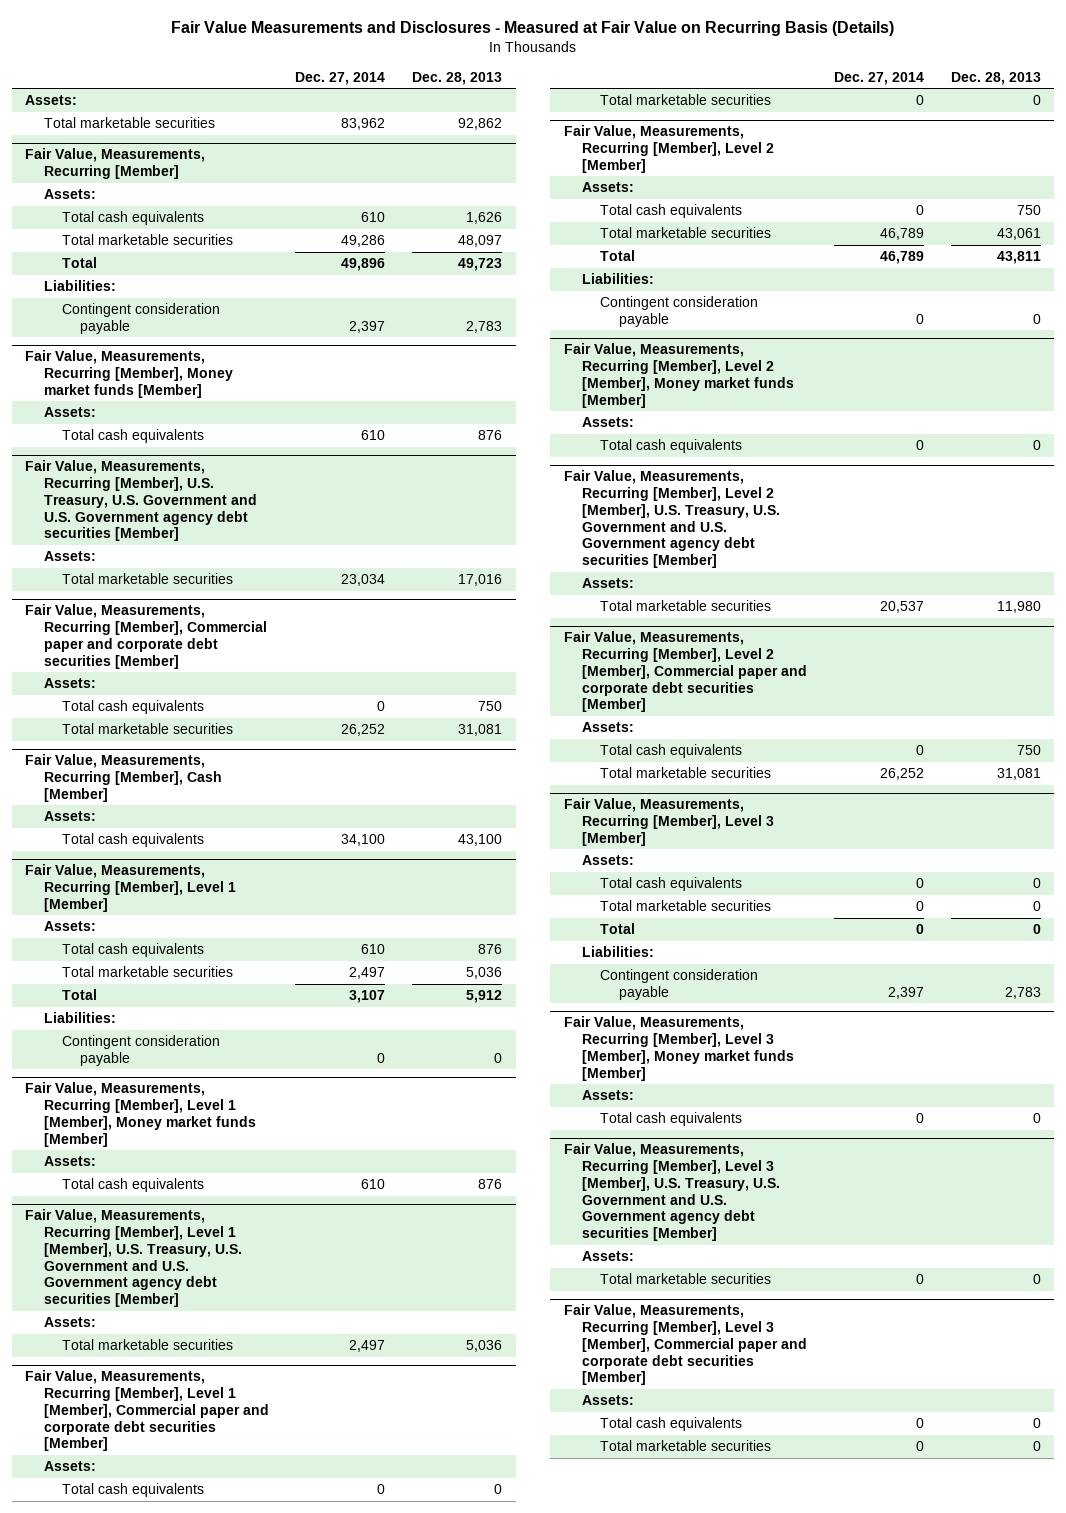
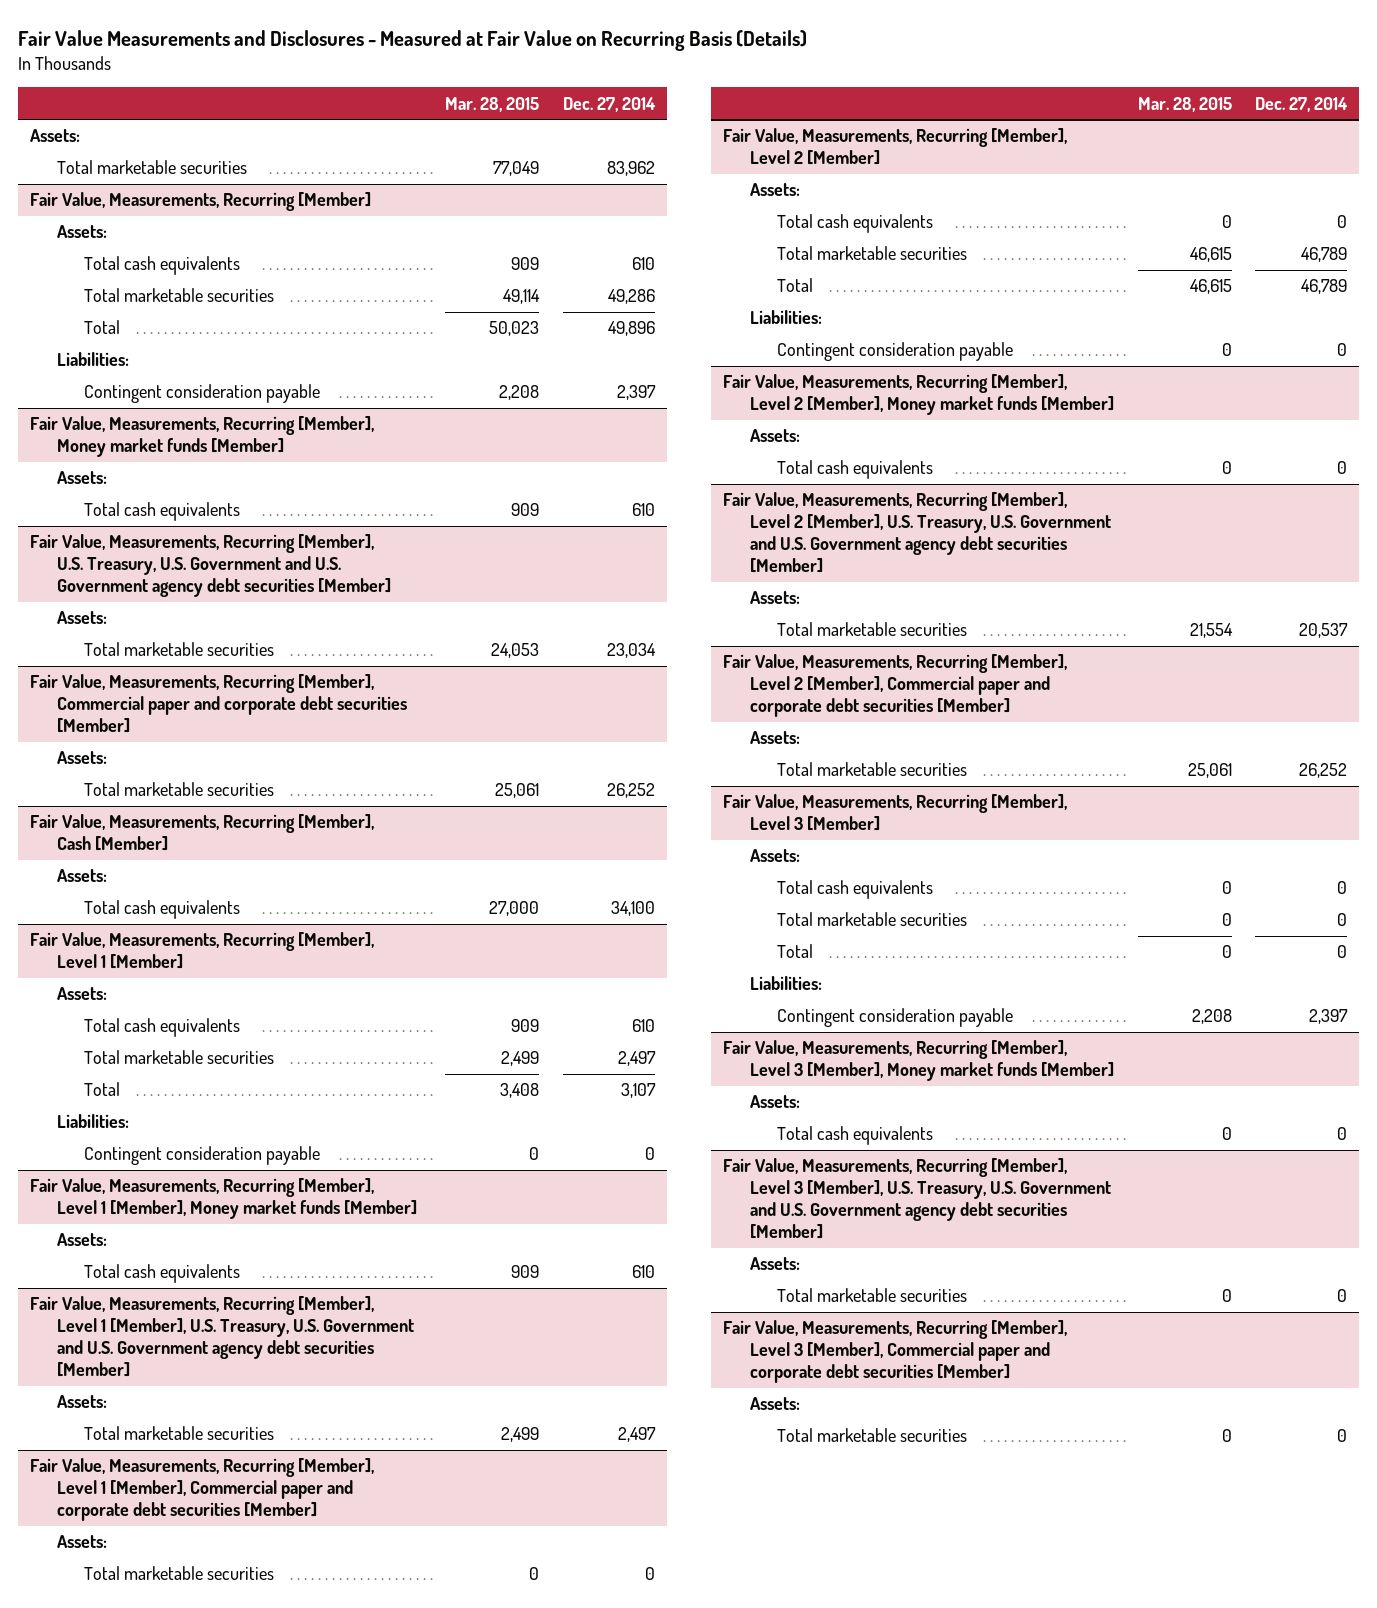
[412,71,503,85] Dec. 28, 2013 -> none
none -> [444,96,539,112] Mar. 28, 2015
[61,700,204,715] Total cash equivalents -> none
[61,1483,204,1498] Total cash equivalents -> none
[600,744,743,759] Total cash equivalents -> none
[600,1417,743,1432] Total cash equivalents -> none

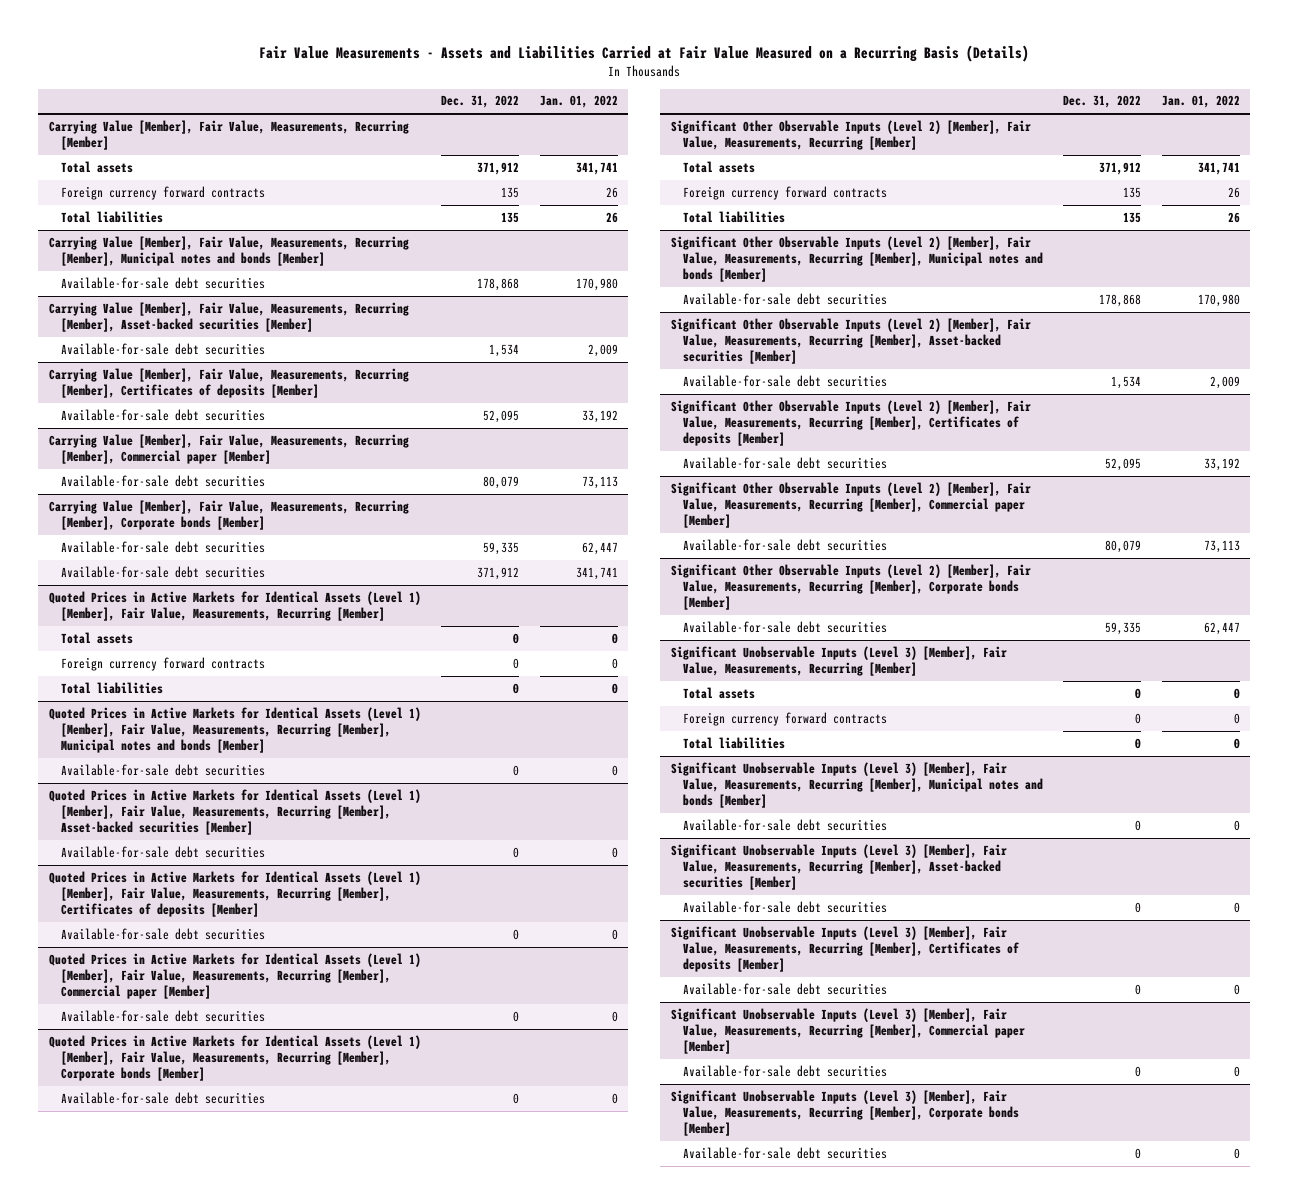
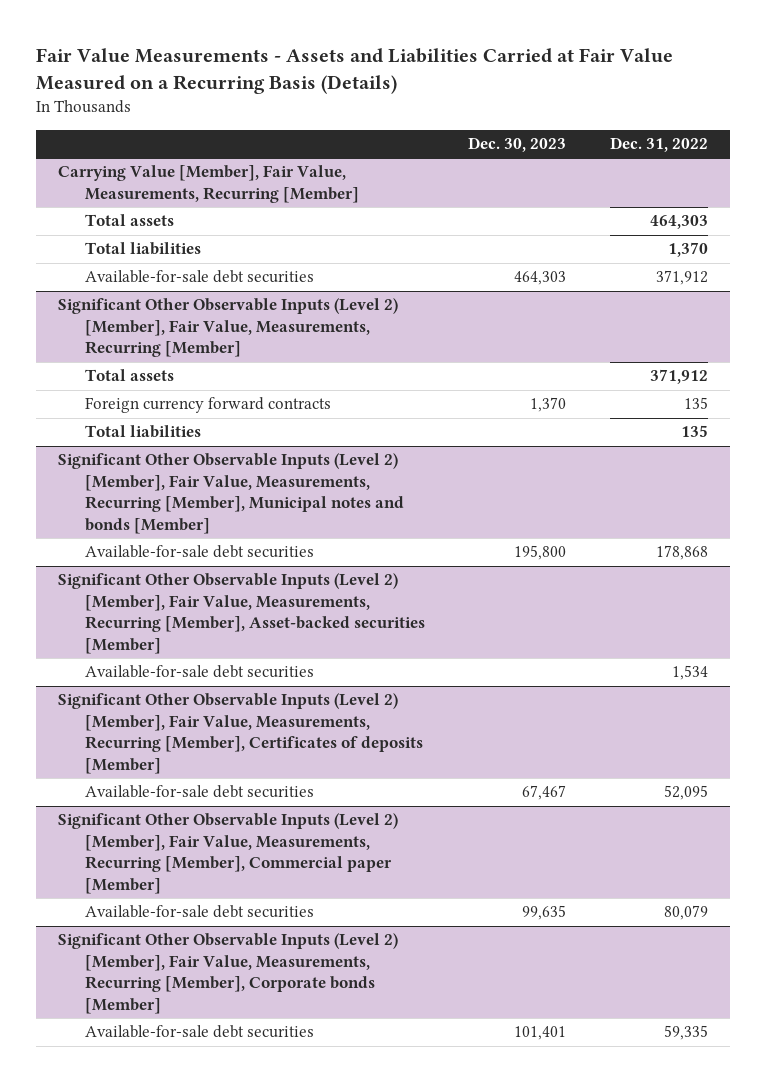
[539,95,618,109] Jan. 01, 2022 -> none
none -> [468,137,567,153] Dec. 30, 2023
[60,185,265,200] Foreign currency forward contracts -> none
[48,235,409,266] Carrying Value [Member], Fair Value, Measurements, Recurring [Member], Municipal notes and bonds [Member] -> none
[60,276,265,289] Available-for-sale debt securities -> none
[48,301,409,332] Carrying Value [Member], Fair Value, Measurements, Recurring [Member], Asset-backed securities [Member] -> none
[60,342,265,355] Available-for-sale debt securities -> none
[48,367,409,398] Carrying Value [Member], Fair Value, Measurements, Recurring [Member], Certificates of deposits [Member] -> none
[60,408,265,421] Available-for-sale debt securities -> none
[48,433,409,464] Carrying Value [Member], Fair Value, Measurements, Recurring [Member], Commercial paper [Member] -> none
[60,474,265,487] Available-for-sale debt securities -> none
[48,499,409,530] Carrying Value [Member], Fair Value, Measurements, Recurring [Member], Corporate bonds [Member] -> none
[60,540,265,553] Available-for-sale debt securities -> none
[477,161,520,175] 371,912 -> [649,215,708,230] 464,303
[501,211,520,223] 135 -> [667,242,708,258] 1,370
[48,590,421,621] Quoted Prices in Active Markets for Identical Assets (Level 1) [Member], Fair Value, Measurements, Recurring [Member] -> none
[60,631,133,644] Total assets -> none
[60,656,265,671] Foreign currency forward contracts -> none
[60,681,163,694] Total liabilities -> none
[48,706,421,754] Quoted Prices in Active Markets for Identical Assets (Level 1) [Member], Fair Value, Measurements, Recurring [Member], Municipal notes and bonds [Member] -> none
[60,763,265,776] Available-for-sale debt securities -> none
[48,788,421,836] Quoted Prices in Active Markets for Identical Assets (Level 1) [Member], Fair Value, Measurements, Recurring [Member], Asset-backed securities [Member] -> none
[60,845,265,858] Available-for-sale debt securities -> none
[48,870,421,918] Quoted Prices in Active Markets for Identical Assets (Level 1) [Member], Fair Value, Measurements, Recurring [Member], Certificates of deposits [Member] -> none
[60,927,265,940] Available-for-sale debt securities -> none
[48,952,421,1000] Quoted Prices in Active Markets for Identical Assets (Level 1) [Member], Fair Value, Measurements, Recurring [Member], Commercial paper [Member] -> none
[60,1009,265,1022] Available-for-sale debt securities -> none
[48,1034,421,1082] Quoted Prices in Active Markets for Identical Assets (Level 1) [Member], Fair Value, Measurements, Recurring [Member], Corporate bonds [Member] -> none
[60,1091,265,1104] Available-for-sale debt securities -> none
[670,645,1007,676] Significant Unobservable Inputs (Level 3) [Member], Fair Value, Measurements, Recurring [Member] -> none
[682,686,755,699] Total assets -> none
[682,711,887,726] Foreign currency forward contracts -> none
[682,736,785,749] Total liabilities -> none
[670,761,1043,809] Significant Unobservable Inputs (Level 3) [Member], Fair Value, Measurements, Recurring [Member], Municipal notes and bonds [Member] -> none
[682,818,887,831] Available-for-sale debt securities -> none
[670,843,1007,891] Significant Unobservable Inputs (Level 3) [Member], Fair Value, Measurements, Recurring [Member], Asset-backed securities [Member] -> none
[682,900,887,913] Available-for-sale debt securities -> none
[670,925,1019,973] Significant Unobservable Inputs (Level 3) [Member], Fair Value, Measurements, Recurring [Member], Certificates of deposits [Member] -> none
[682,982,887,995] Available-for-sale debt securities -> none
[670,1007,1025,1055] Significant Unobservable Inputs (Level 3) [Member], Fair Value, Measurements, Recurring [Member], Commercial paper [Member] -> none
[682,1064,887,1077] Available-for-sale debt securities -> none
[670,1089,1019,1137] Significant Unobservable Inputs (Level 3) [Member], Fair Value, Measurements, Recurring [Member], Corporate bonds [Member] -> none
[682,1146,887,1159] Available-for-sale debt securities -> none

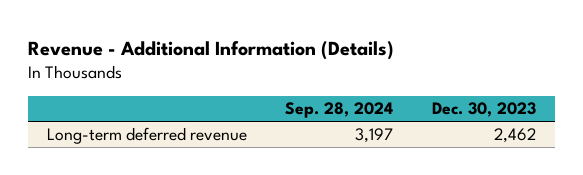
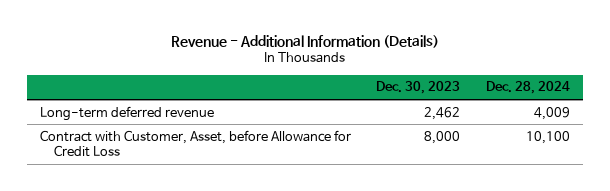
[285,102,394,119] Sep. 28, 2024 -> none
none -> [486,81,571,95] Dec. 28, 2024
none -> [39,129,351,158] Contract with Customer, Asset, before Allowance for Credit Loss

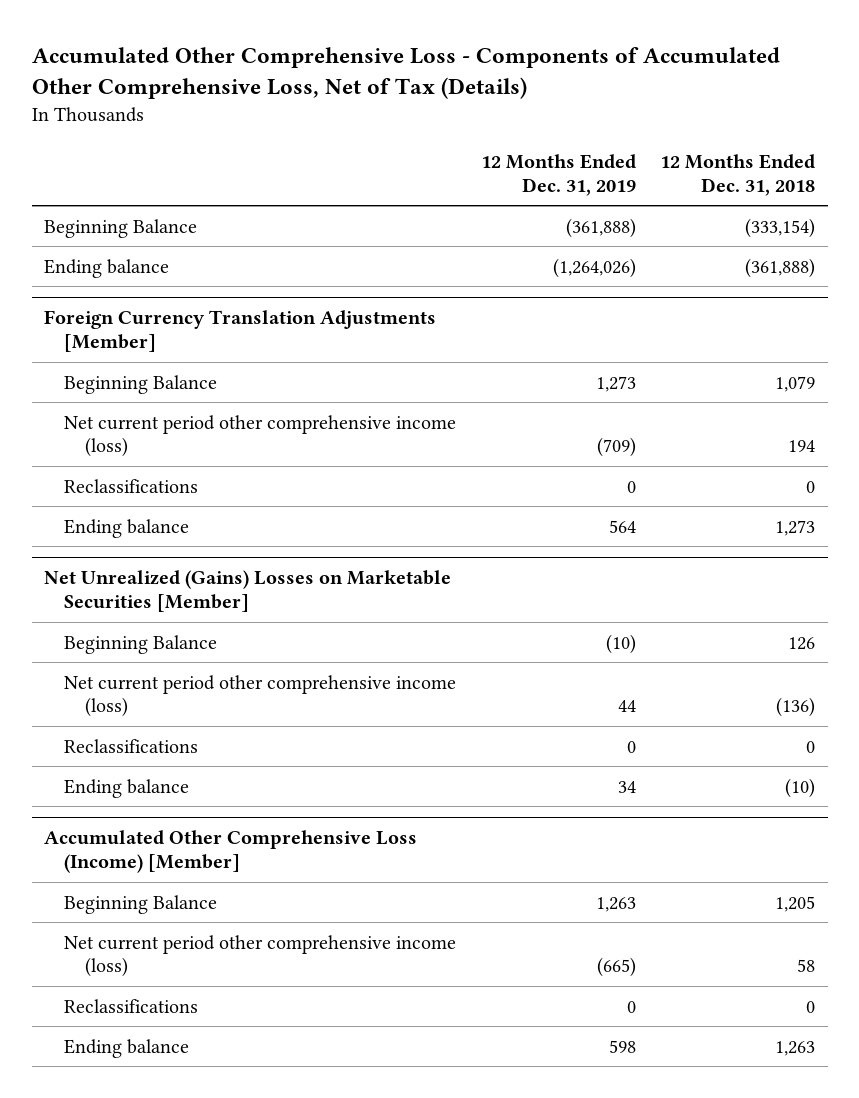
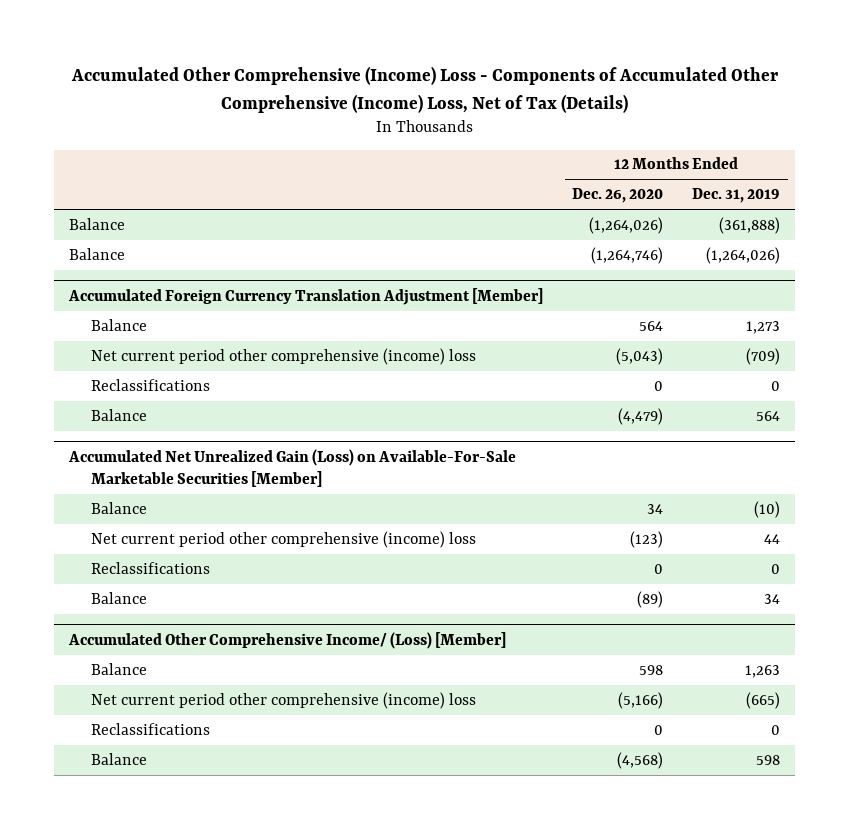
[31,46,780,100] Accumulated Other Comprehensive Loss - Components of Accumulated Other Comprehensive Loss, Net of Tax (Details) -> [70,66,778,113] Accumulated Other Comprehensive (Income) Loss - Components of Accumulated Other Comprehensive (Income) Loss, Net of Tax (Details)
[660,153,816,196] 12 Months Ended Dec. 31, 2018 -> none
none -> [572,188,664,204] Dec. 26, 2020
[44,218,198,238] Beginning Balance -> [68,217,125,230] Balance
[44,258,170,278] Ending balance -> [68,247,125,260] Balance
[44,310,437,353] Foreign Currency Translation Adjustments [Member] -> [67,287,543,305] Accumulated Foreign Currency Translation Adjustment [Member]
[64,374,218,394] Beginning Balance -> [90,318,147,331] Balance
[64,414,457,458] Net current period other comprehensive income (loss) -> [90,347,476,365] Net current period other comprehensive (income) loss
[64,518,190,538] Ending balance -> [90,408,147,421] Balance
[44,570,452,613] Net Unrealized (Gains) Losses on Marketable Securities [Member] -> [67,448,516,487] Accumulated Net Unrealized Gain (Loss) on Available-For-Sale Marketable Securities [Member]
[64,634,218,654] Beginning Balance -> [90,501,147,514] Balance
[64,674,457,718] Net current period other comprehensive income (loss) -> [90,530,476,548] Net current period other comprehensive (income) loss
[64,778,190,798] Ending balance -> [90,591,147,604] Balance
[44,830,418,874] Accumulated Other Comprehensive Loss (Income) [Member] -> [67,631,506,649] Accumulated Other Comprehensive Income/ (Loss) [Member]
[64,894,218,914] Beginning Balance -> [90,662,147,675] Balance
[64,934,457,978] Net current period other comprehensive income (loss) -> [90,691,476,709] Net current period other comprehensive (income) loss
[64,1038,190,1058] Ending balance -> [90,752,147,765] Balance

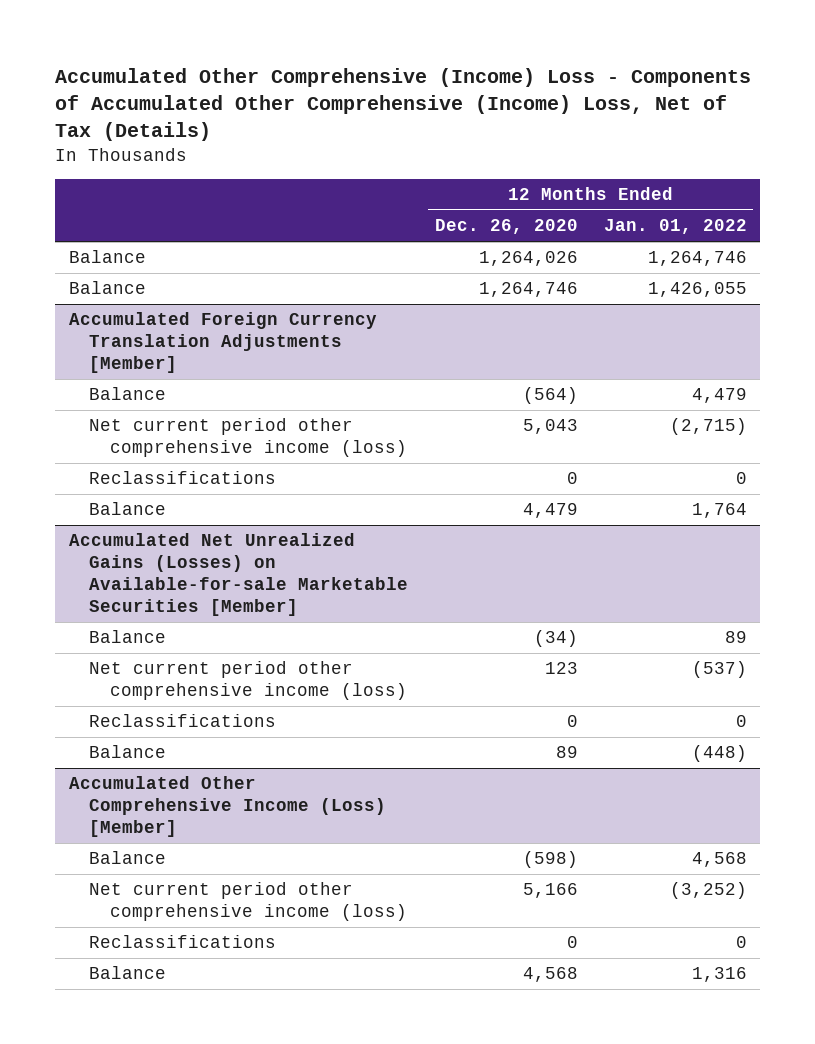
[692,188,781,204] Dec. 31, 2019 -> none
none -> [603,219,747,235] Jan. 01, 2022
[589,216,664,234] (1,264,026) -> [478,251,578,267] 1,264,026
[591,246,664,264] (1,264,746) -> [478,282,578,298] 1,264,746
[67,287,543,305] Accumulated Foreign Currency Translation Adjustment [Member] -> [68,312,377,374] Accumulated Foreign Currency Translation Adjustments [Member]
[639,320,664,331] 564 -> [522,387,578,405] (564)
[90,347,476,365] Net current period other comprehensive (income) loss -> [89,418,408,458] Net current period other comprehensive income (loss)
[616,347,664,365] (5,043) -> [522,419,578,435] 5,043
[618,407,664,425] (4,479) -> [522,503,578,519] 4,479
[67,448,516,487] Accumulated Net Unrealized Gain (Loss) on Available-For-Sale Marketable Securities [Member] -> [68,533,409,617] Accumulated Net Unrealized Gains (Losses) on Available-for-sale Marketable Securities [Member]
[647,503,664,514] 34 -> [533,630,578,648] (34)
[90,530,476,548] Net current period other comprehensive (income) loss -> [89,661,408,701] Net current period other comprehensive income (loss)
[630,530,664,548] (123) -> [544,662,578,675] 123
[637,590,664,608] (89) -> [555,746,578,759] 89
[67,631,506,649] Accumulated Other Comprehensive Income/ (Loss) [Member] -> [68,776,387,838] Accumulated Other Comprehensive Income (Loss) [Member]
[639,664,664,675] 598 -> [522,851,578,869] (598)
[90,691,476,709] Net current period other comprehensive (income) loss -> [89,882,408,922] Net current period other comprehensive income (loss)
[618,691,664,709] (5,166) -> [522,883,578,899] 5,166
[617,751,664,769] (4,568) -> [522,967,578,983] 4,568

